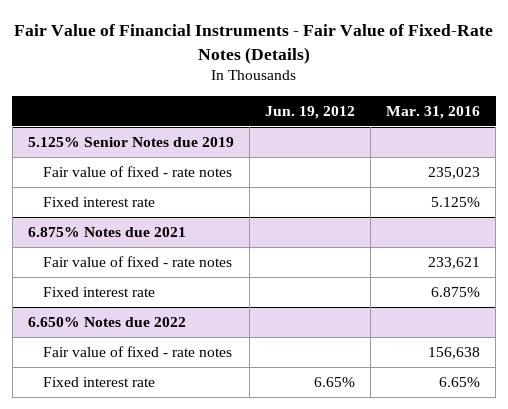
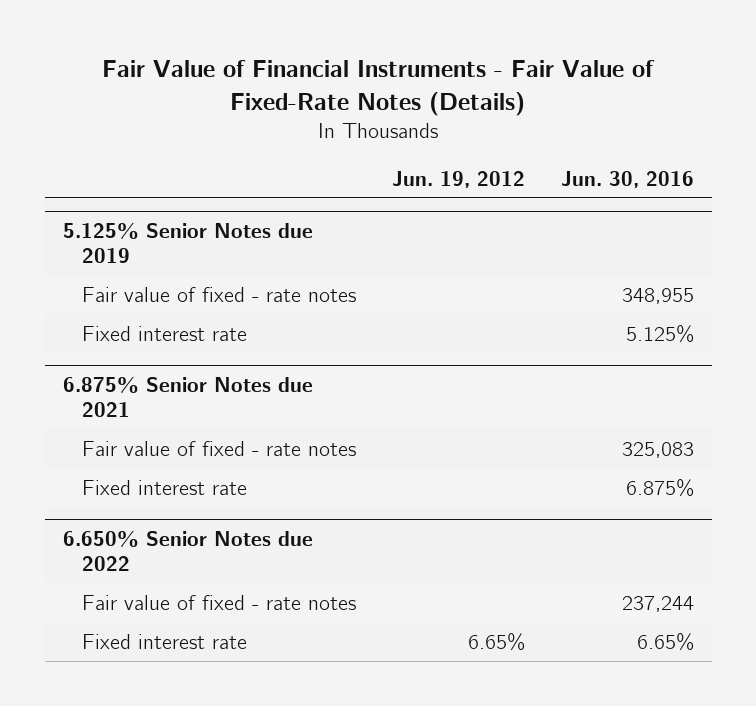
[386,105,481,119] Mar. 31, 2016 -> none
none -> [560,170,694,188] Jun. 30, 2016
[27,227,186,238] 6.875% Notes due 2021 -> [62,376,313,417] 6.875% Senior Notes due 2021
[27,317,186,328] 6.650% Notes due 2022 -> [62,530,313,571] 6.650% Senior Notes due 2022

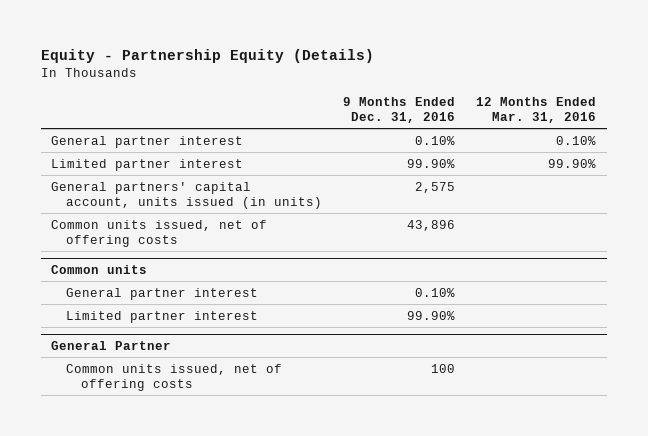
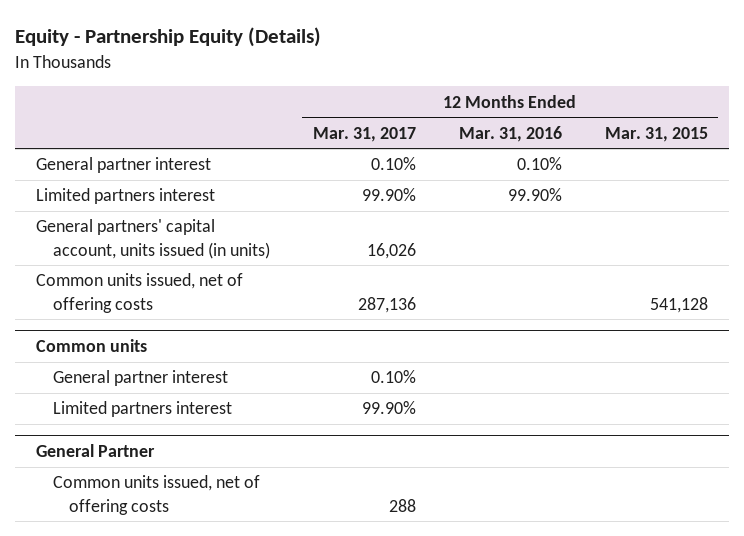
[343,96,456,123] 9 Months Ended Dec. 31, 2016 -> none
none -> [312,126,416,142] Mar. 31, 2017
none -> [604,126,708,142] Mar. 31, 2015
[51,158,244,171] Limited partner interest -> [36,188,216,205] Limited partners interest
[66,310,259,323] Limited partner interest -> [52,401,232,418] Limited partners interest

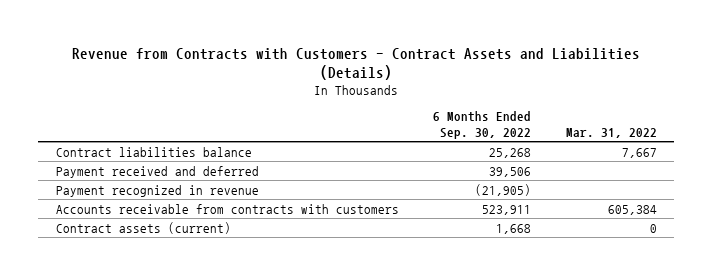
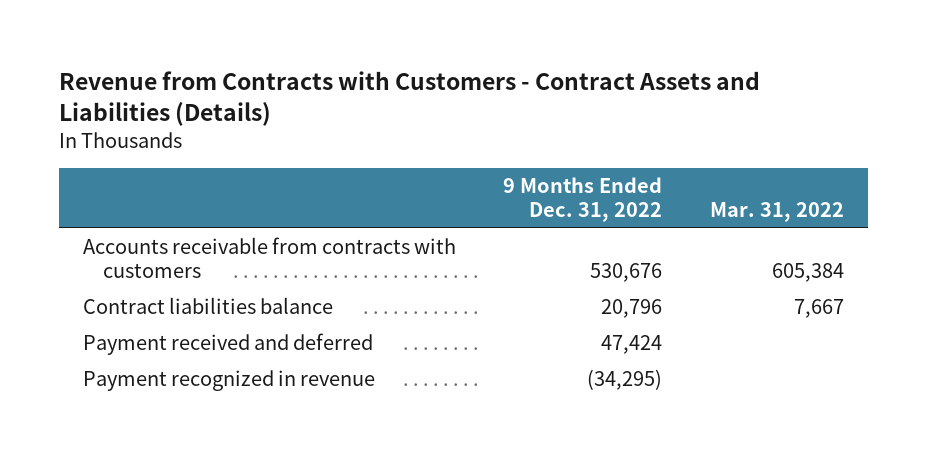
[433,111,532,139] 6 Months Ended Sep. 30, 2022 -> none
none -> [503,177,663,223] 9 Months Ended Dec. 31, 2022
[55,203,399,214] Accounts receivable from contracts with customers -> [82,237,456,279] Accounts receivable from contracts with customers
[55,221,231,234] Contract assets (current) -> none

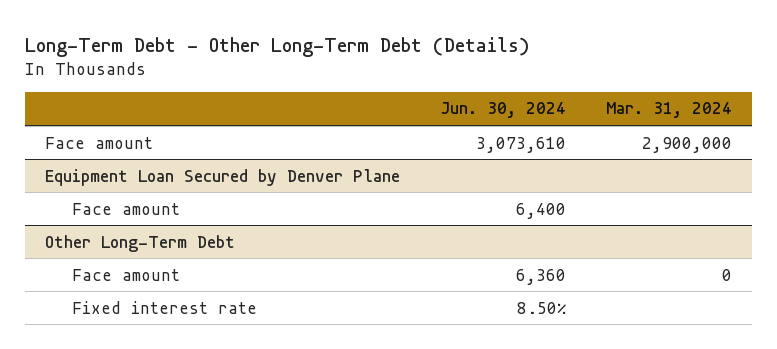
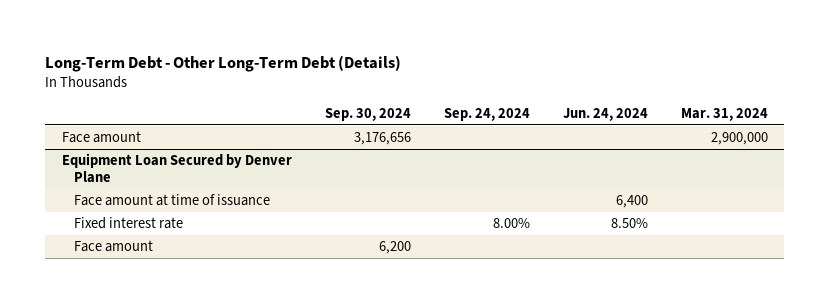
[440,102,567,119] Jun. 30, 2024 -> none
none -> [324,107,411,121] Sep. 30, 2024
none -> [443,107,530,121] Sep. 24, 2024
none -> [562,107,648,121] Jun. 24, 2024
none -> [73,194,270,207] Face amount at time of issuance
none -> [73,217,183,230] Fixed interest rate
[45,234,236,252] Other Long-Term Debt -> none
[72,268,181,281] Face amount -> none
[72,300,258,314] Fixed interest rate -> none

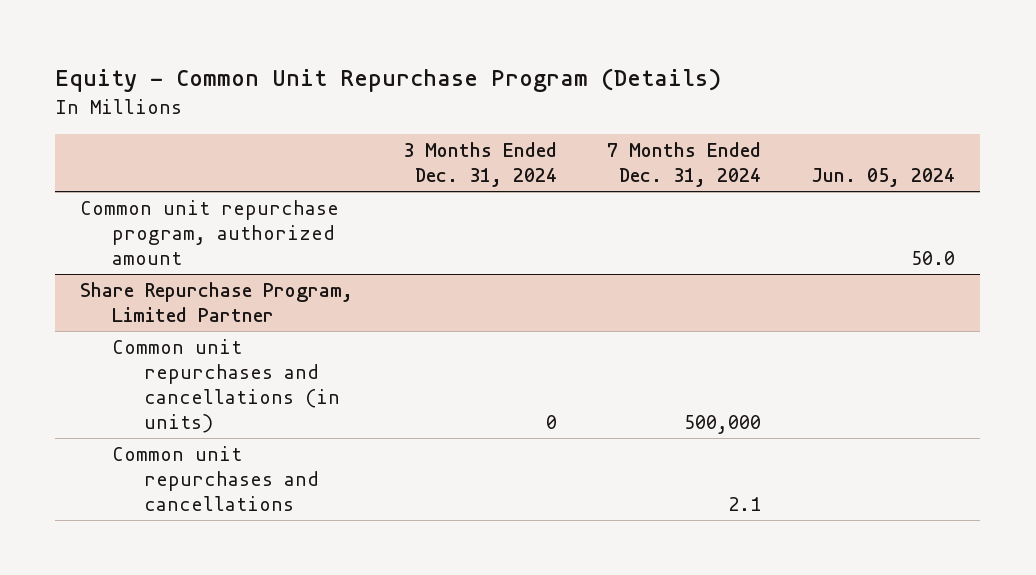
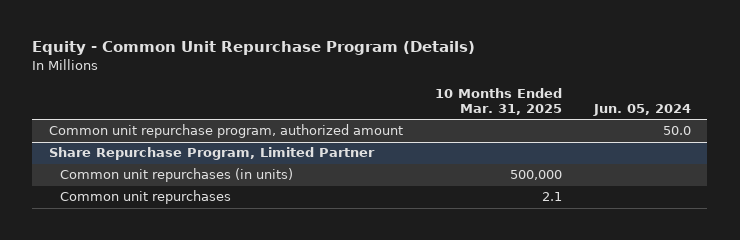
[403,142,558,188] 3 Months Ended Dec. 31, 2024 -> none
[607,142,762,188] 7 Months Ended Dec. 31, 2024 -> none
none -> [434,88,562,116] 10 Months Ended Mar. 31, 2025
[112,339,341,434] Common unit repurchases and cancellations (in units) -> [60,168,294,183] Common unit repurchases (in units)
[112,446,320,512] Common unit repurchases and cancellations -> [60,190,232,205] Common unit repurchases

